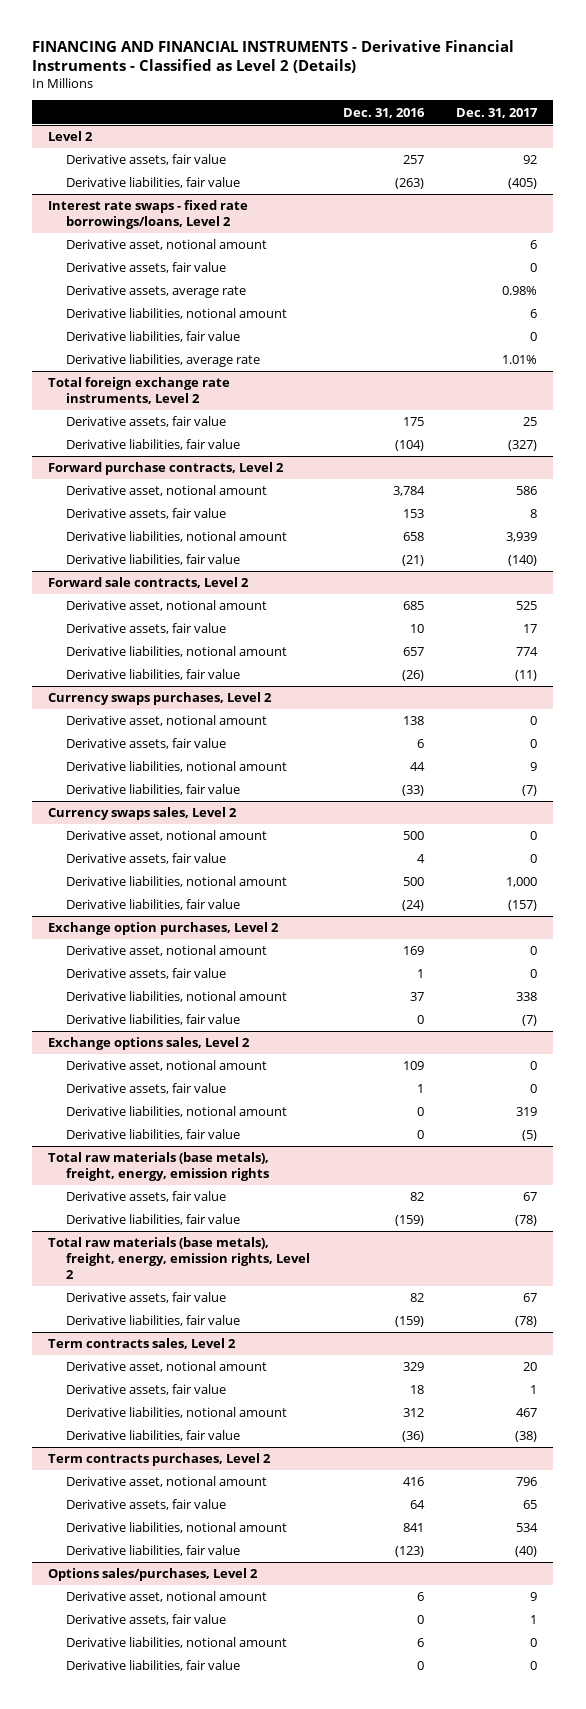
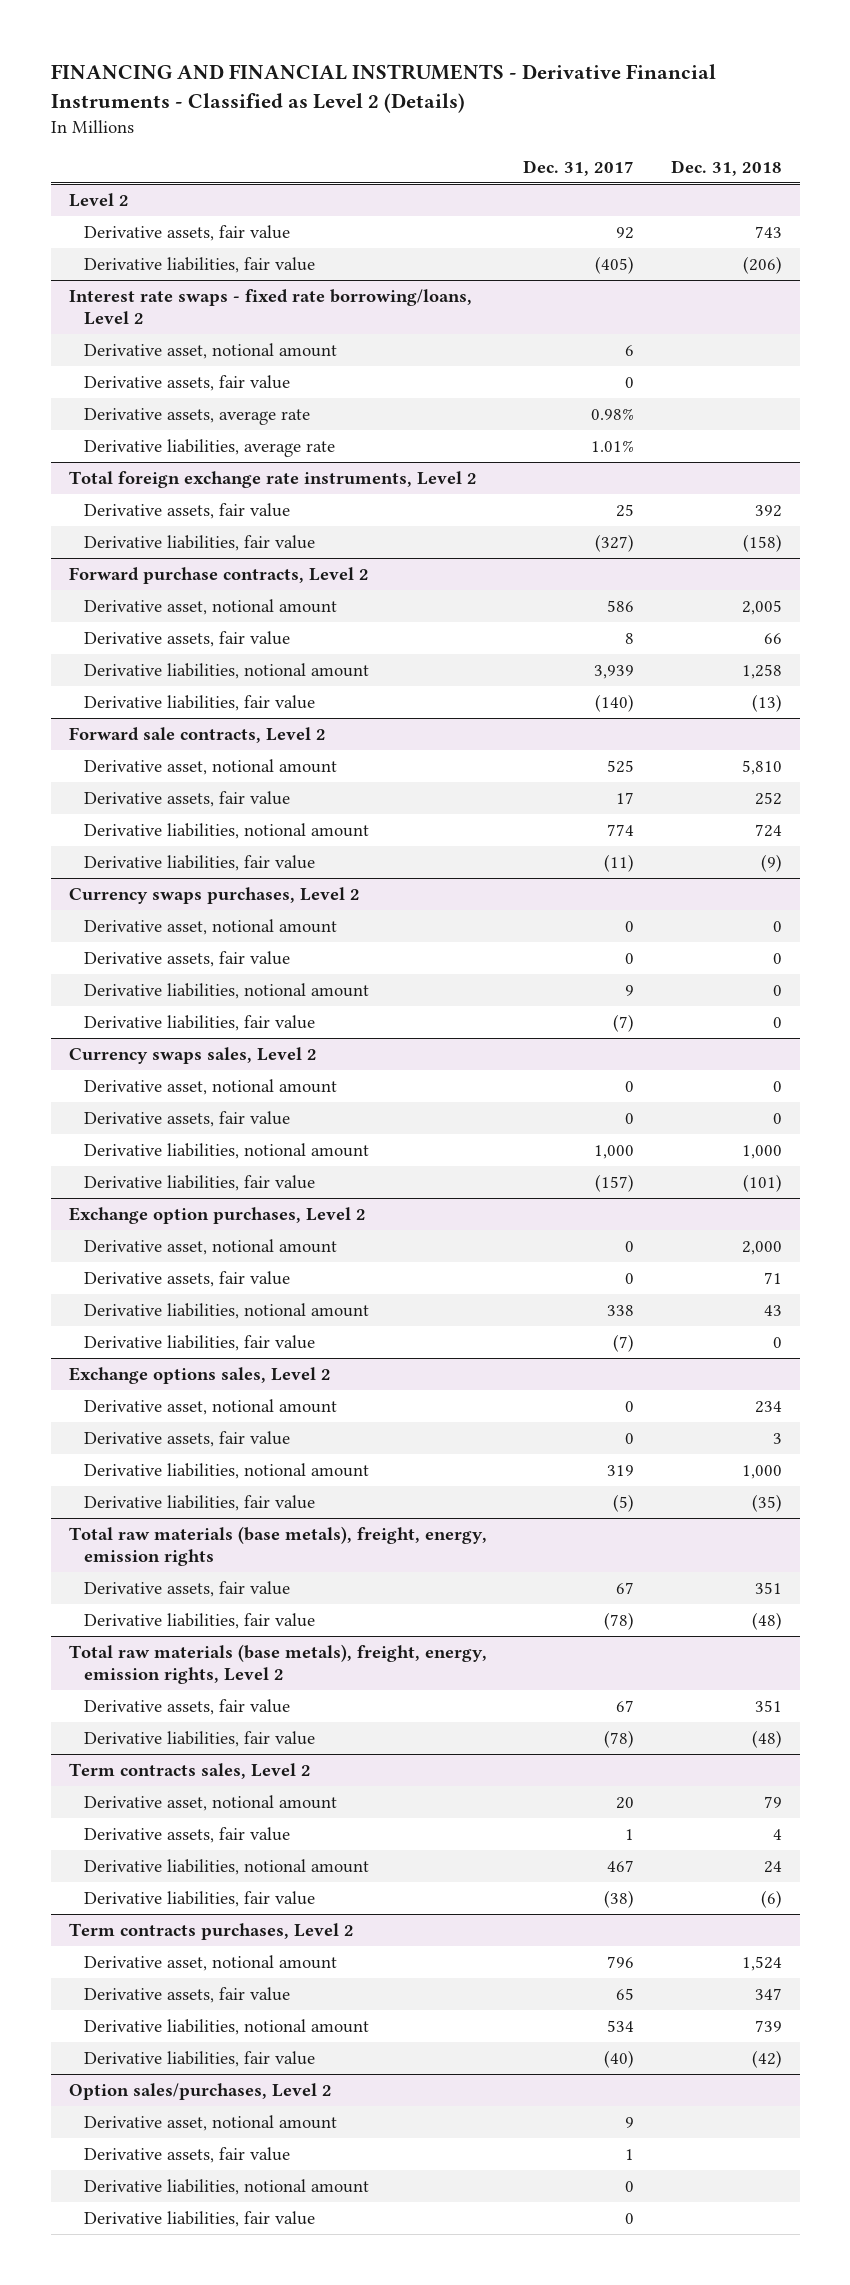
[342,107,425,118] Dec. 31, 2016 -> none
none -> [670,159,782,176] Dec. 31, 2018
[48,200,249,230] Interest rate swaps - fixed rate borrowings/loans, Level 2 -> [68,288,472,326] Interest rate swaps - fixed rate borrowing/loans, Level 2
[66,308,288,320] Derivative liabilities, notional amount -> none
[66,331,241,343] Derivative liabilities, fair value -> none
[48,1568,259,1582] Options sales/purchases, Level 2 -> [68,2082,332,2100] Option sales/purchases, Level 2

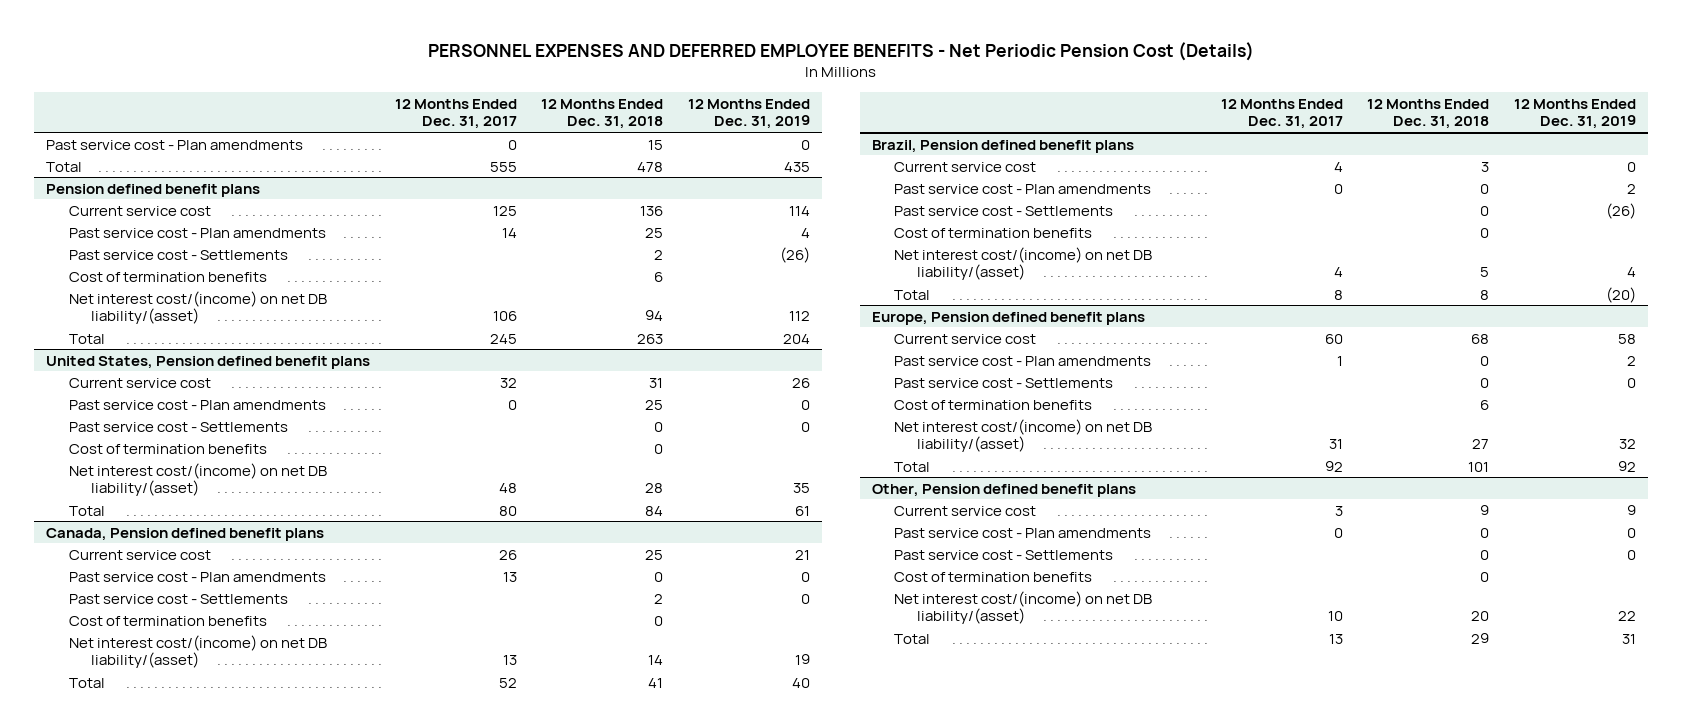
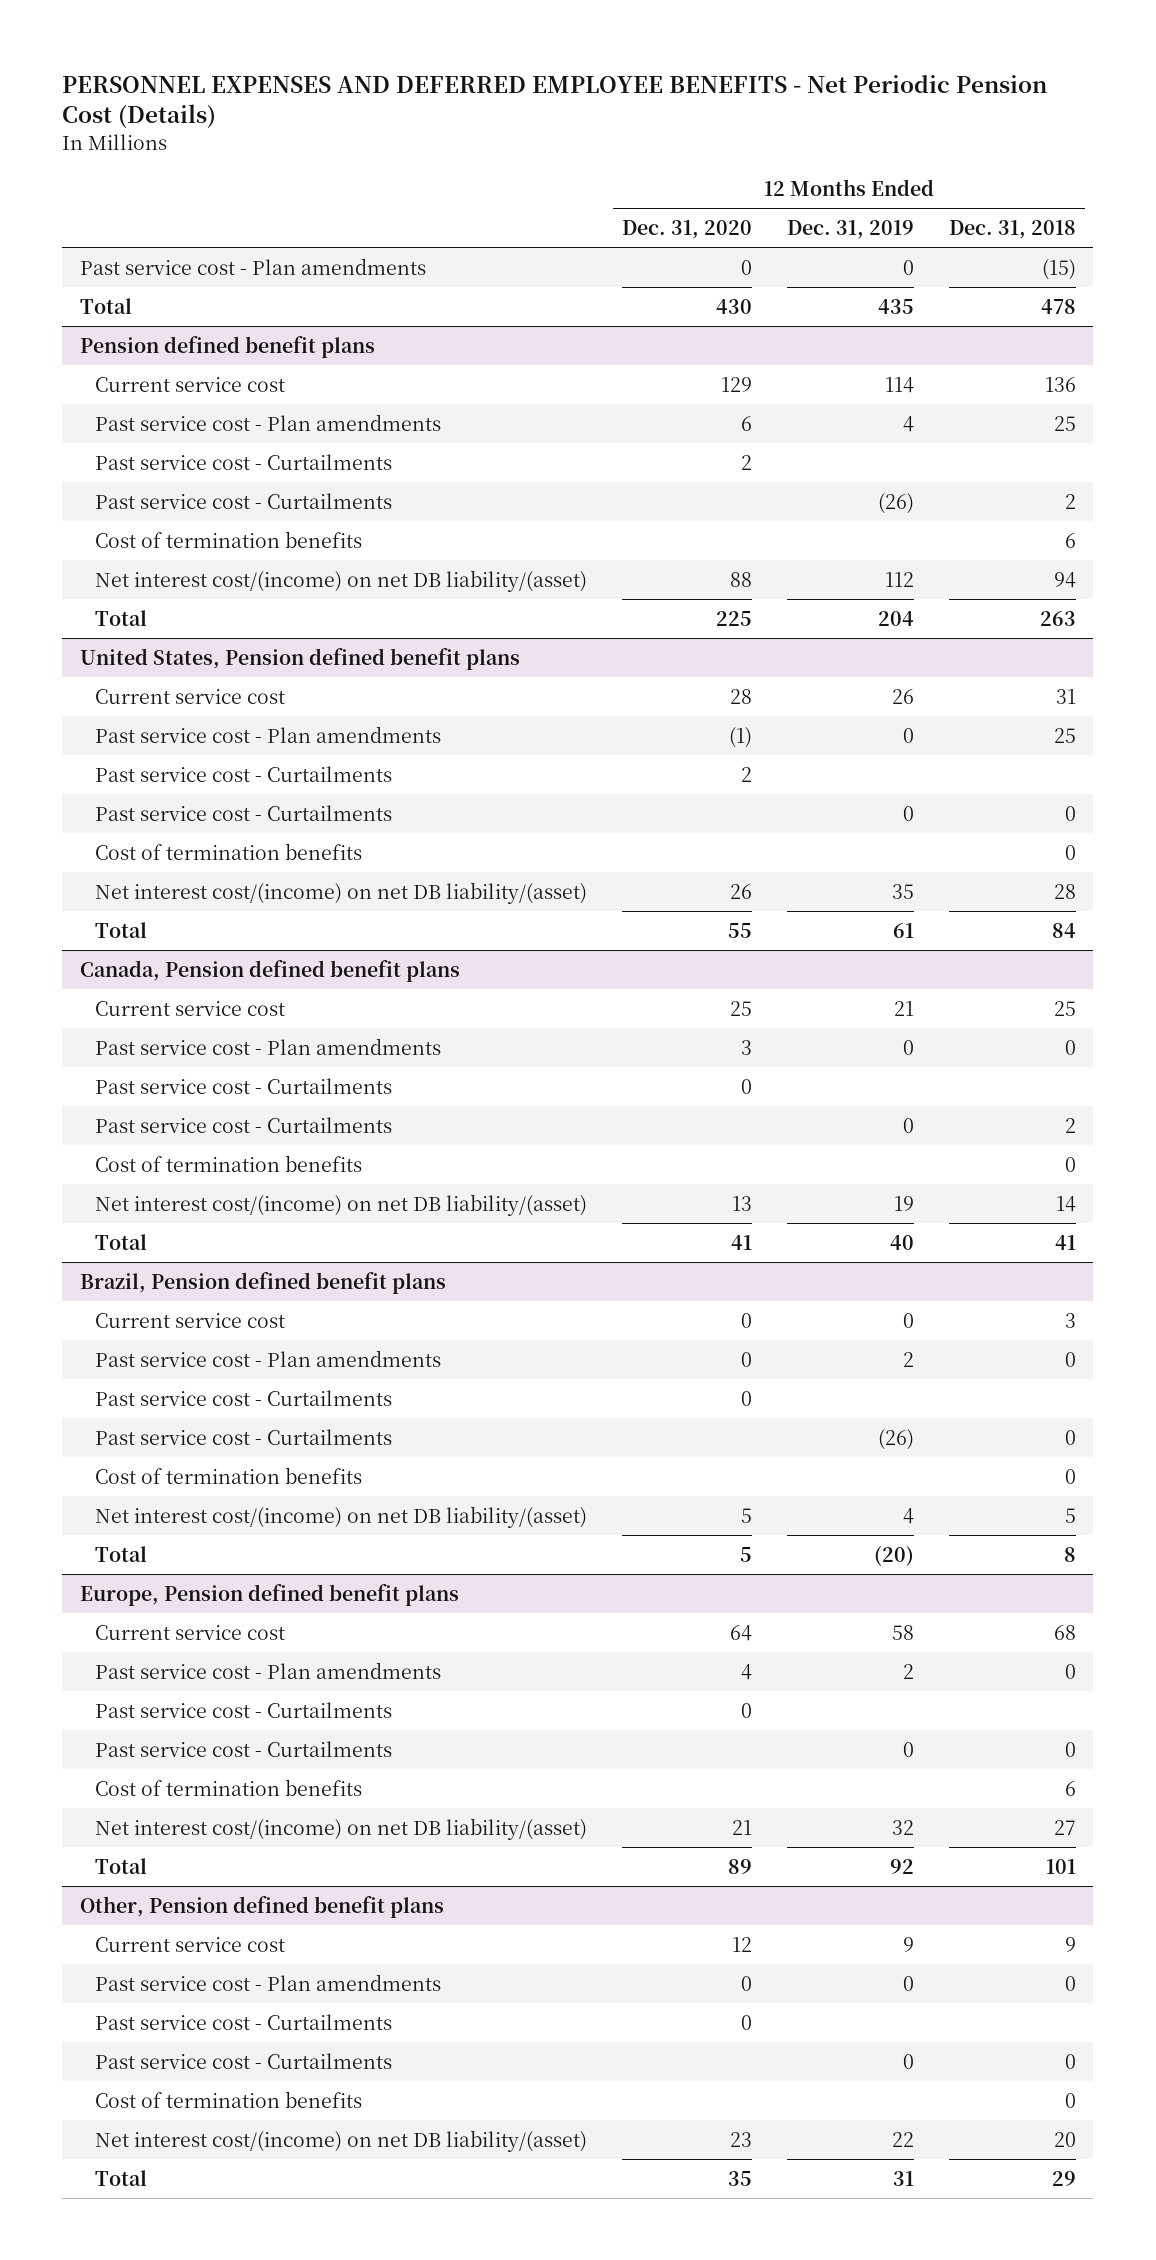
[394,99,517,130] 12 Months Ended Dec. 31, 2017 -> none
none -> [621,219,752,239] Dec. 31, 2020
[648,139,664,150] 15 -> [1041,258,1076,280] (15)
none -> [94,453,392,470] Past service cost - Curtailments
[68,249,288,260] Past service cost - Settlements -> [94,492,392,509] Past service cost - Curtailments
none -> [94,765,392,782] Past service cost - Curtailments
[68,421,288,432] Past service cost - Settlements -> [94,804,392,821] Past service cost - Curtailments
none -> [94,1077,392,1094] Past service cost - Curtailments
[68,593,288,604] Past service cost - Settlements -> [94,1116,392,1133] Past service cost - Curtailments
none -> [94,1389,392,1406] Past service cost - Curtailments
[894,205,1114,216] Past service cost - Settlements -> [94,1428,392,1445] Past service cost - Curtailments
none -> [94,1701,392,1718] Past service cost - Curtailments
[894,377,1114,388] Past service cost - Settlements -> [94,1740,392,1757] Past service cost - Curtailments
none -> [94,2013,392,2030] Past service cost - Curtailments
[894,549,1114,560] Past service cost - Settlements -> [94,2052,392,2069] Past service cost - Curtailments

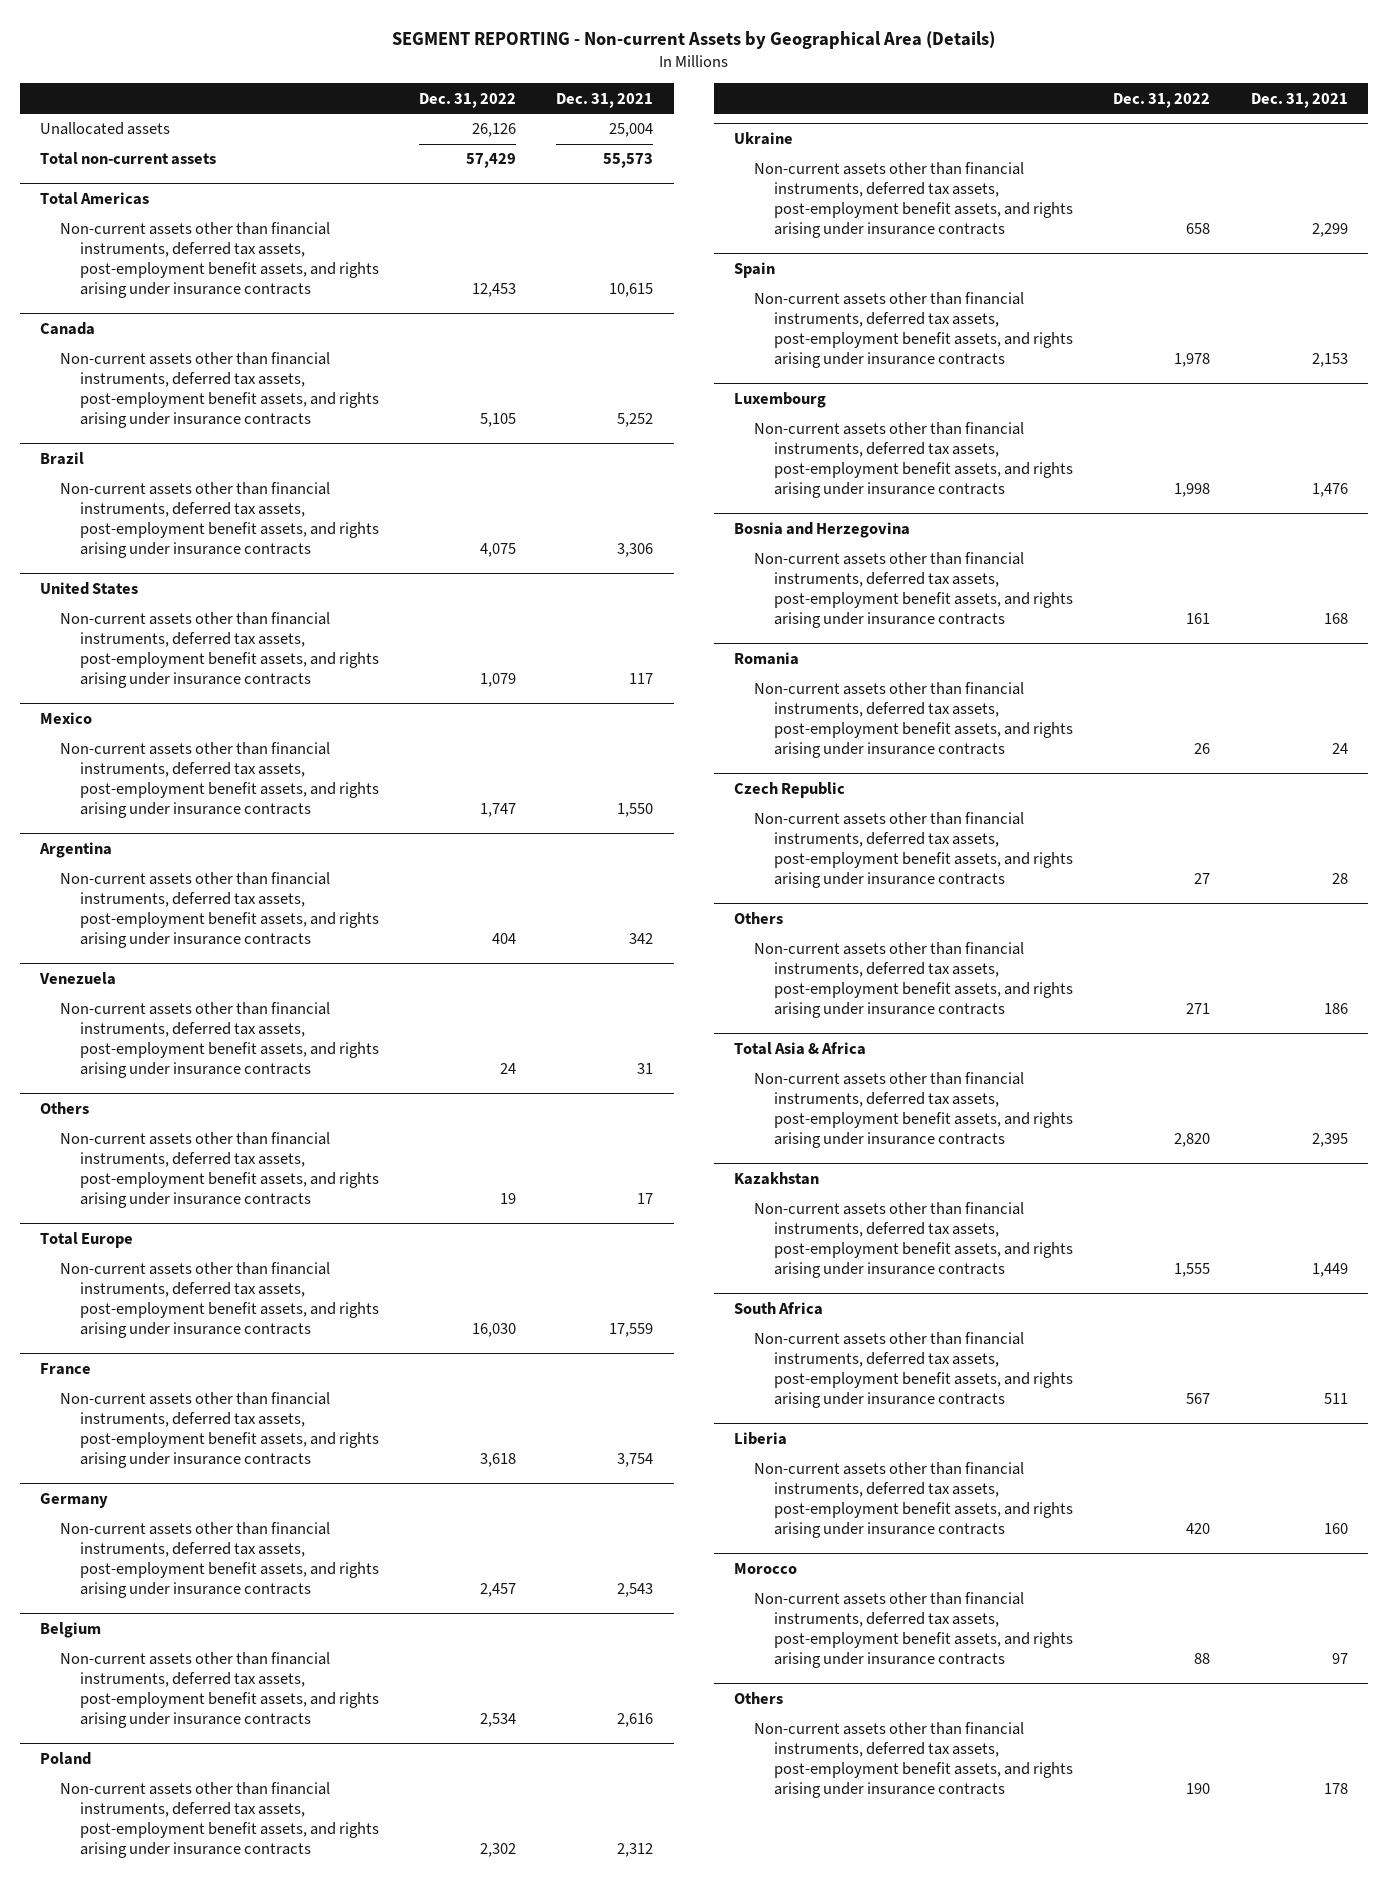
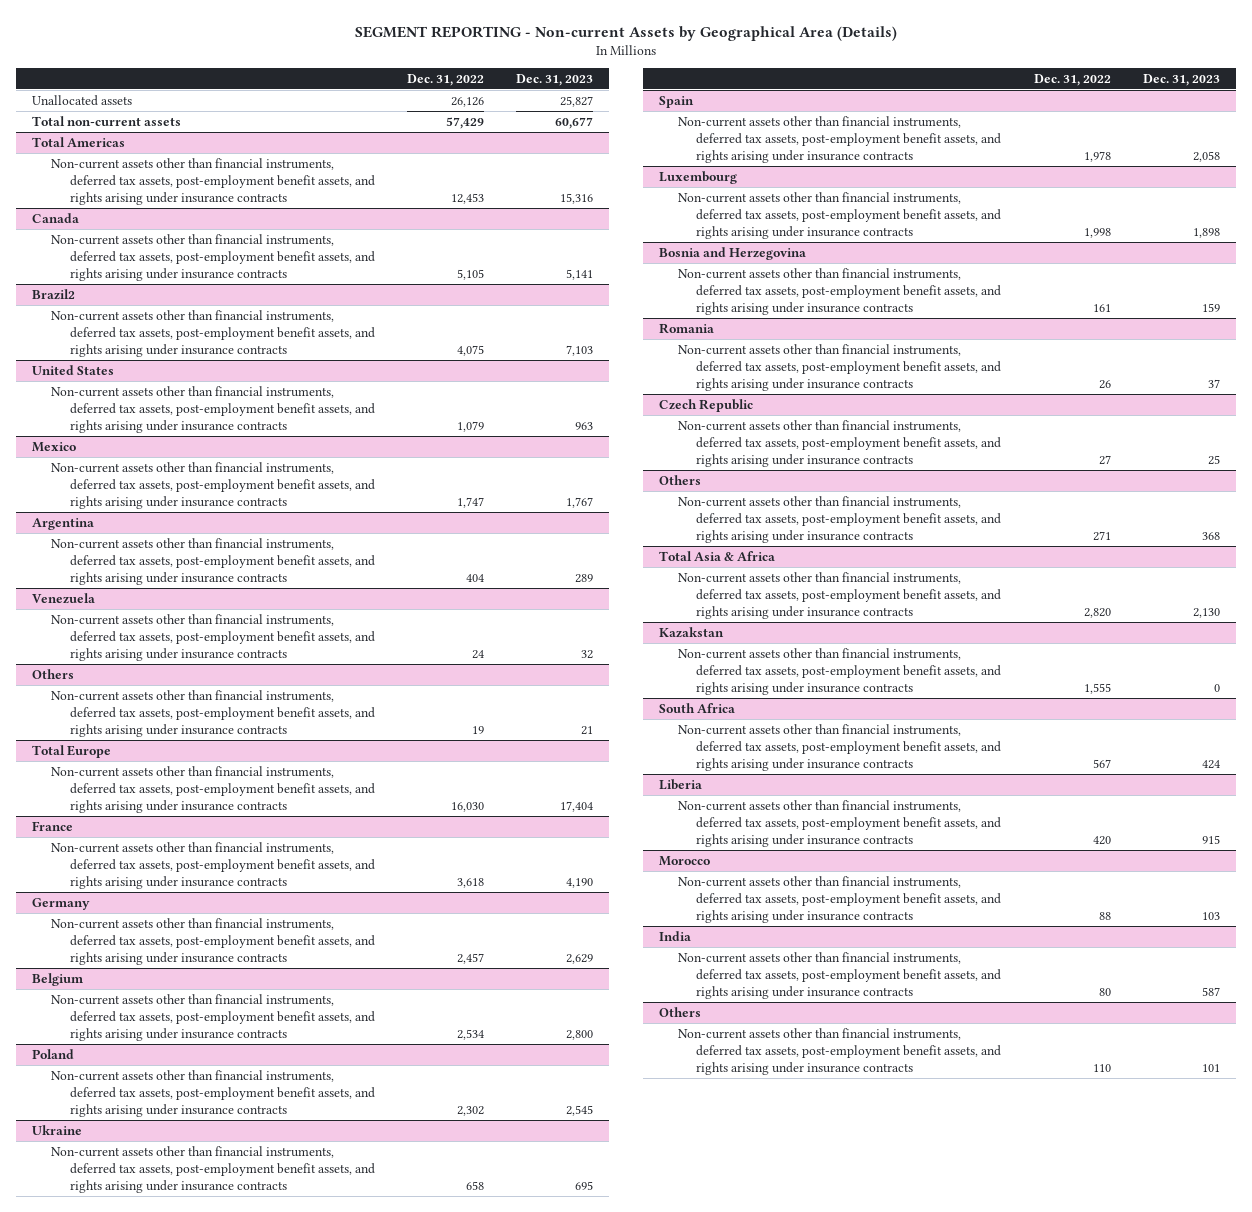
[556,92,654,108] Dec. 31, 2021 -> none
none -> [516,73,594,86] Dec. 31, 2023
[40,452,85,466] Brazil -> [32,288,76,300] Brazil2
[734,1172,820,1186] Kazakhstan -> [658,626,724,638] Kazakstan
none -> [658,930,691,941] India
none -> [677,951,1002,1000] Non-current assets other than financial instruments, deferred tax assets, post-employment benefit assets, and rights arising under insurance contracts
[1186,1783,1211,1795] 190 -> [1092,1064,1111,1073] 110

